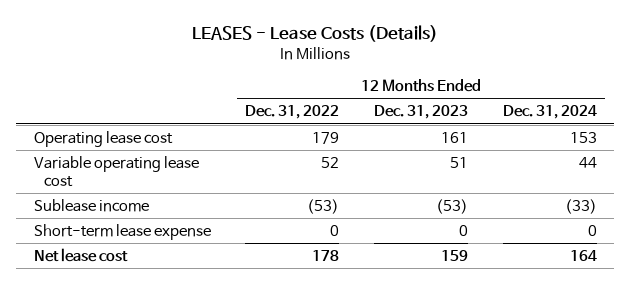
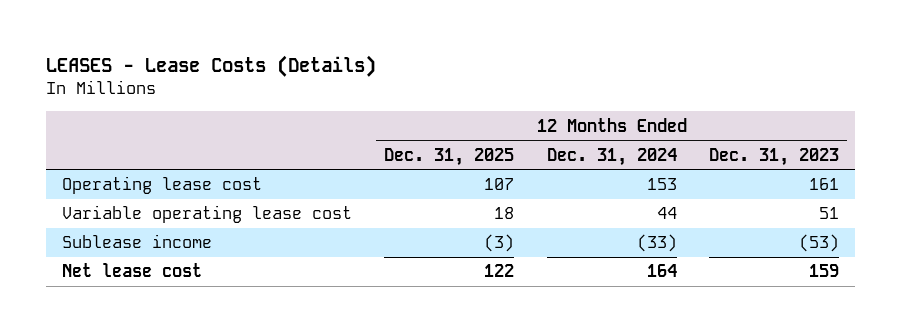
[245,105,340,120] Dec. 31, 2022 -> none
none -> [384,147,515,166] Dec. 31, 2025
[33,223,211,240] Short-term lease expense -> none

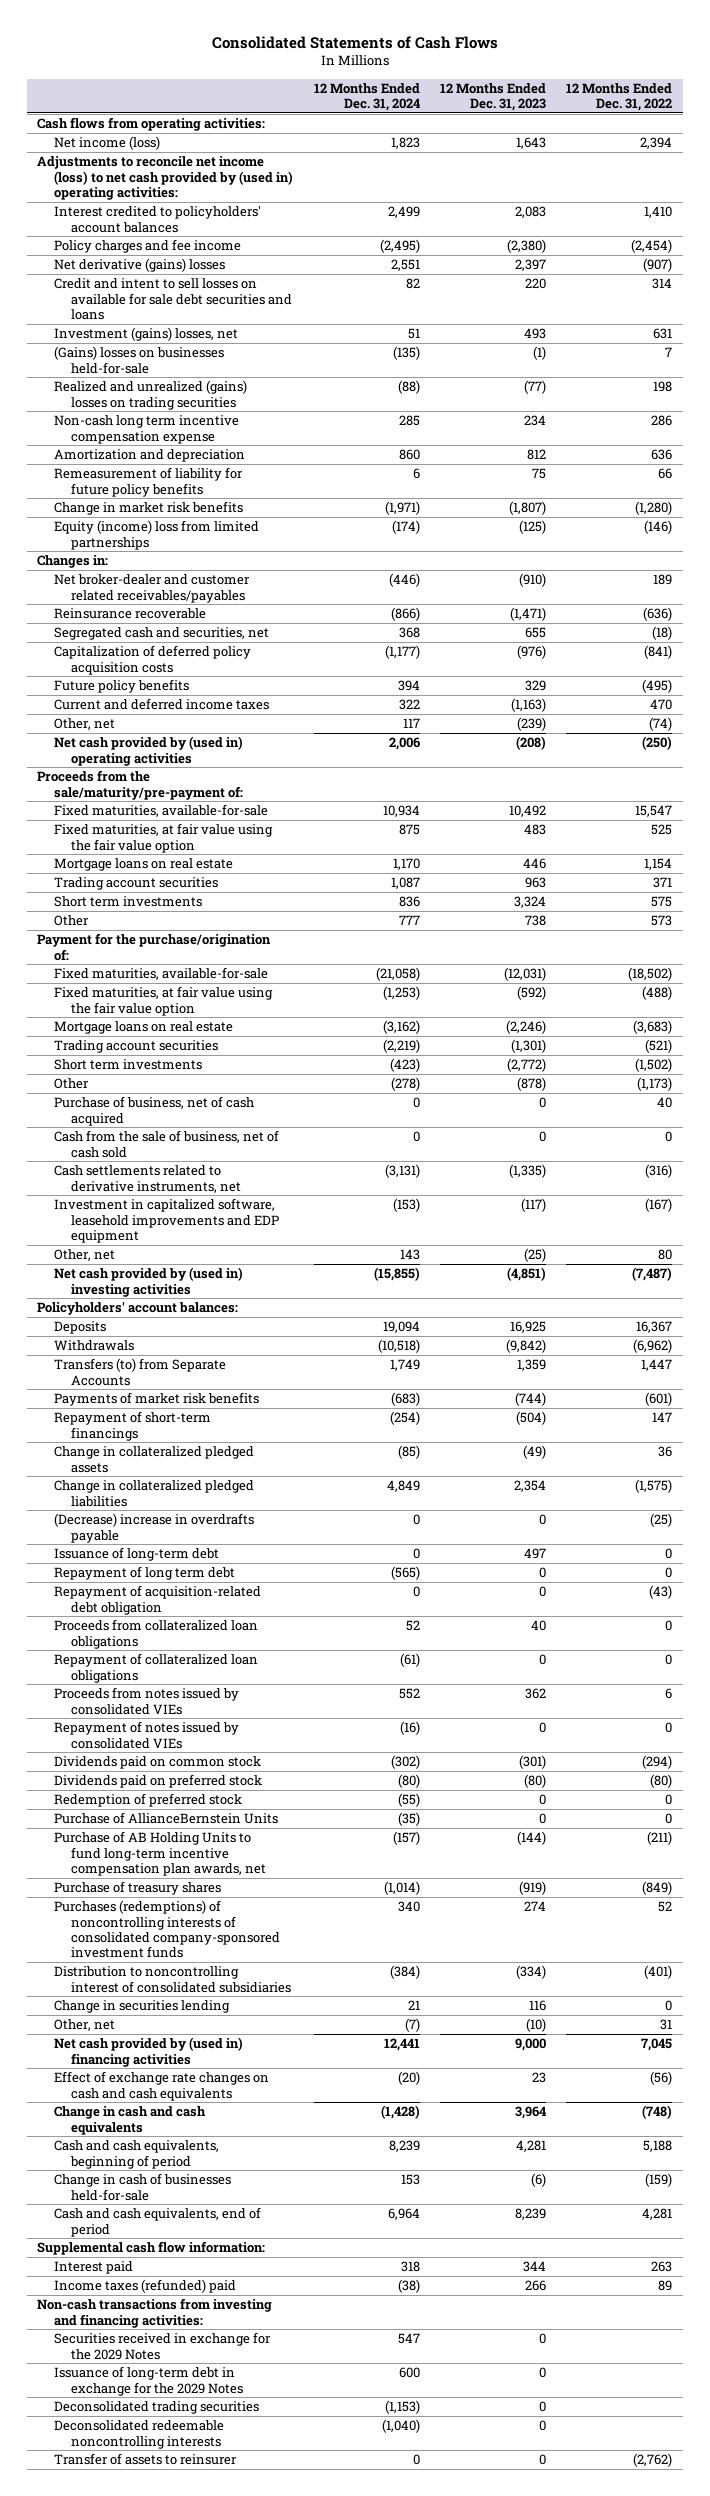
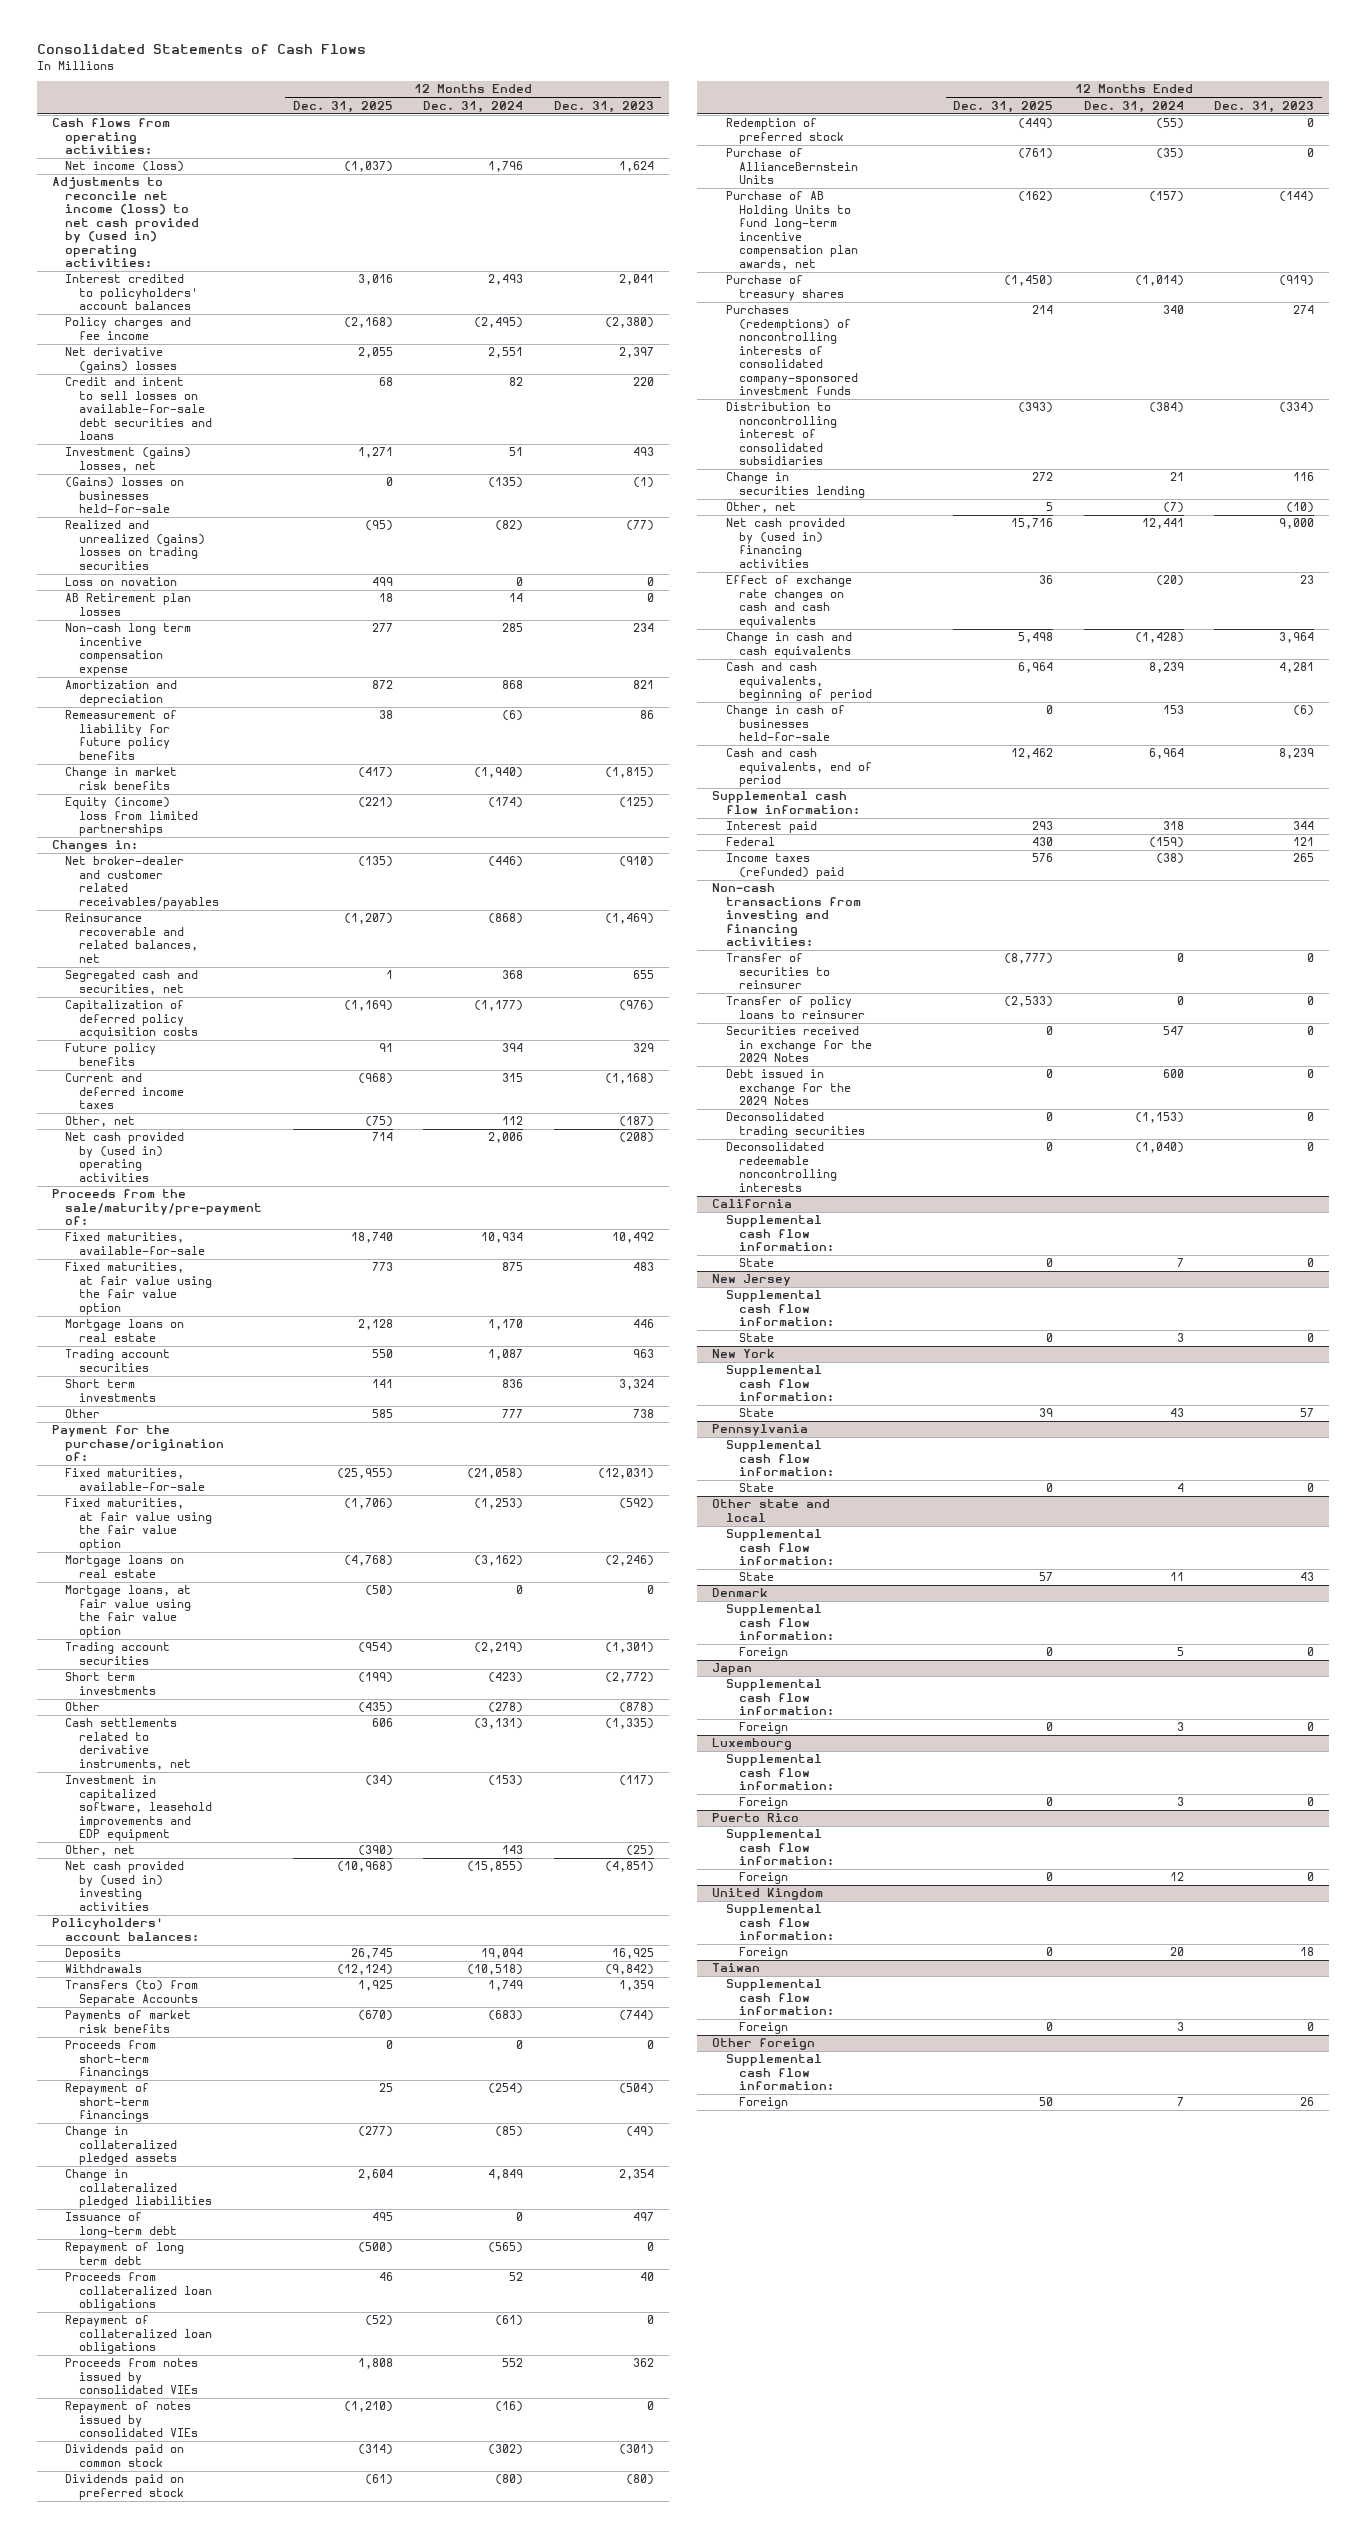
[566,82,673,112] 12 Months Ended Dec. 31, 2022 -> none
none -> [292,100,393,113] Dec. 31, 2025
[390,137,420,150] 1,823 -> [488,161,524,173] 1,796
[516,137,547,150] 1,643 -> [618,161,654,173] 1,624
[387,206,420,219] 2,499 -> [488,274,524,286] 2,493
[515,206,547,219] 2,083 -> [618,274,654,286] 2,041
[54,278,293,320] Credit and intent to sell losses on available for sale debt securities and loans -> [65,377,212,441] Credit and intent to sell losses on available-for-sale debt securities and loans
[397,380,420,395] (88) -> [495,520,524,532] (82)
none -> [65,577,178,587] Loss on novation
none -> [65,593,192,616] AB Retirement plan losses
[398,449,420,461] 860 -> [502,680,524,690] 868
[527,449,547,461] 812 -> [632,680,654,690] 821
[412,468,420,480] 6 -> [502,710,524,722] (6)
[532,468,547,480] 75 -> [639,710,654,720] 86
[384,501,420,516] (1,971) -> [474,767,524,779] (1,940)
[509,501,547,516] (1,807) -> [604,767,654,779] (1,815)
[54,608,207,620] Reinsurance recoverable -> [65,913,198,963] Reinsurance recoverable and related balances, net
[390,607,420,622] (866) -> [488,913,524,925] (868)
[510,607,547,622] (1,471) -> [604,913,654,925] (1,469)
[398,699,420,711] 322 -> [502,1073,524,1083] 315
[511,698,547,713] (1,163) -> [604,1073,654,1085] (1,168)
[402,718,420,729] 117 -> [502,1116,524,1126] 112
[517,717,547,732] (239) -> [618,1116,654,1128] (187)
none -> [65,1585,192,1638] Mortgage loans, at fair value using the fair value option
[54,1096,255,1126] Purchase of business, net of cash acquired -> none
[54,1130,280,1158] Cash from the sale of business, net of cash sold -> none
none -> [65,2040,157,2080] Proceeds from short-term financings
[54,1513,255,1543] (Decrease) increase in overdrafts payable -> none
[54,1585,262,1615] Repayment of acquisition-related debt obligation -> none
none -> [725,837,775,847] Federal
[525,2280,547,2292] 266 -> [1293,853,1315,863] 265
none -> [725,953,831,990] Transfer of securities to reinsurer
none -> [725,996,866,1019] Transfer of policy loans to reinsurer
[54,2366,244,2396] Issuance of long-term debt in exchange for the 2029 Notes -> [725,1069,852,1106] Debt issued in exchange for the 2029 Notes
[54,2453,238,2466] Transfer of assets to reinsurer -> none
none -> [712,1199,793,1209] California
none -> [725,1215,835,1252] Supplemental cash flow information:
none -> [739,1258,775,1268] State
none -> [712,1274,792,1287] New Jersey
none -> [725,1290,835,1327] Supplemental cash flow information:
none -> [739,1333,775,1343] State
none -> [712,1349,776,1359] New York
none -> [725,1365,835,1402] Supplemental cash flow information:
none -> [739,1408,775,1418] State
none -> [712,1424,809,1437] Pennsylvania
none -> [725,1440,835,1477] Supplemental cash flow information:
none -> [739,1483,775,1493] State
none -> [712,1499,831,1522] Other state and local
none -> [725,1529,835,1566] Supplemental cash flow information:
none -> [739,1572,775,1582] State
none -> [712,1588,769,1598] Denmark
none -> [725,1604,835,1641] Supplemental cash flow information:
none -> [739,1647,789,1660] Foreign
none -> [712,1663,753,1676] Japan
none -> [725,1679,835,1716] Supplemental cash flow information:
none -> [739,1722,789,1735] Foreign
none -> [712,1738,793,1751] Luxembourg
none -> [725,1754,835,1791] Supplemental cash flow information:
none -> [739,1797,789,1810] Foreign
none -> [712,1813,800,1823] Puerto Rico
none -> [725,1829,835,1866] Supplemental cash flow information:
none -> [739,1872,789,1885] Foreign
none -> [712,1888,824,1901] United Kingdom
none -> [725,1904,835,1941] Supplemental cash flow information:
none -> [739,1947,789,1960] Foreign
none -> [712,1963,761,1973] Taiwan
none -> [725,1979,835,2016] Supplemental cash flow information:
none -> [739,2022,789,2035] Foreign
none -> [712,2038,816,2051] Other foreign
none -> [725,2054,835,2091] Supplemental cash flow information:
none -> [739,2097,789,2110] Foreign

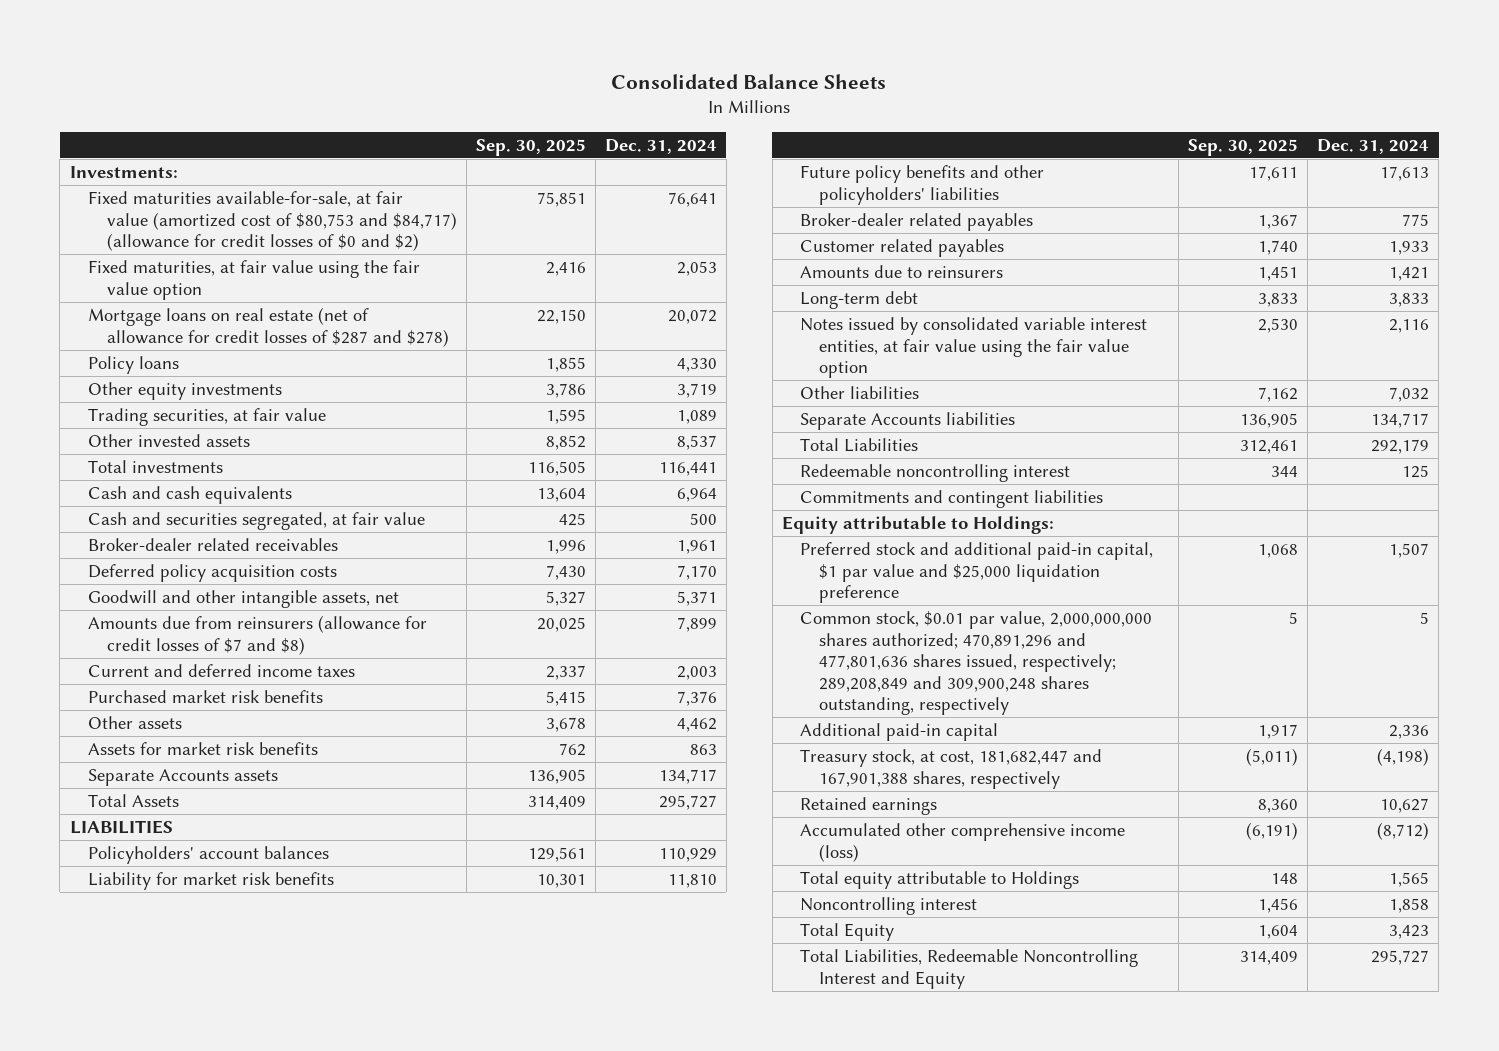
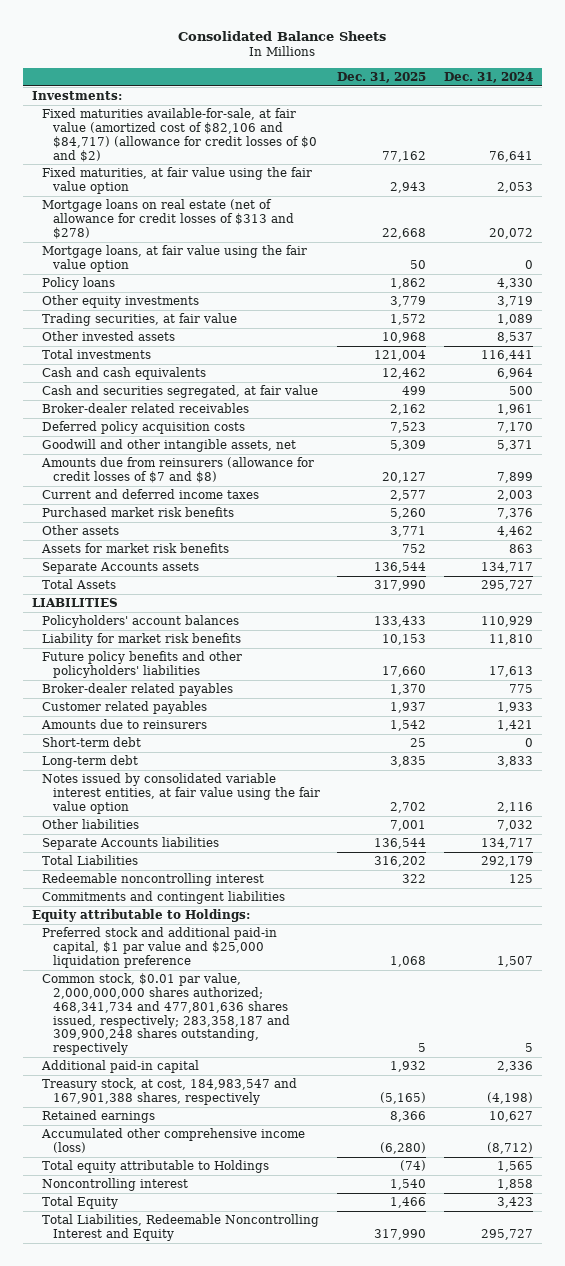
[475,138,586,156] Sep. 30, 2025 -> none
none -> [337,72,427,84] Dec. 31, 2025
[88,191,457,252] Fixed maturities available-for-sale, at fair value (amortized cost of $80,753 and $84,717) (allowance for credit losses of $0 and $2) -> [42,108,317,162] Fixed maturities available-for-sale, at fair value (amortized cost of $82,106 and $84,717) (allowance for credit losses of $0 and $2)
[88,307,449,347] Mortgage loans on real estate (net of allowance for credit losses of $287 and $278) -> [42,199,294,239] Mortgage loans on real estate (net of allowance for credit losses of $313 and $278)
none -> [42,245,308,272] Mortgage loans, at fair value using the fair value option
none -> [42,737,142,748] Short-term debt
[800,611,1153,716] Common stock, $0.01 par value, 2,000,000,000 shares authorized; 470,891,296 and 477,801,636 shares issued, respectively; 289,208,849 and 309,900,248 shares outstanding, respectively -> [42,973,290,1056] Common stock, $0.01 par value, 2,000,000,000 shares authorized; 468,341,734 and 477,801,636 shares issued, respectively; 283,358,187 and 309,900,248 shares outstanding, respectively
[800,749,1103,789] Treasury stock, at cost, 181,682,447 and 167,901,388 shares, respectively -> [42,1078,298,1105] Treasury stock, at cost, 184,983,547 and 167,901,388 shares, respectively

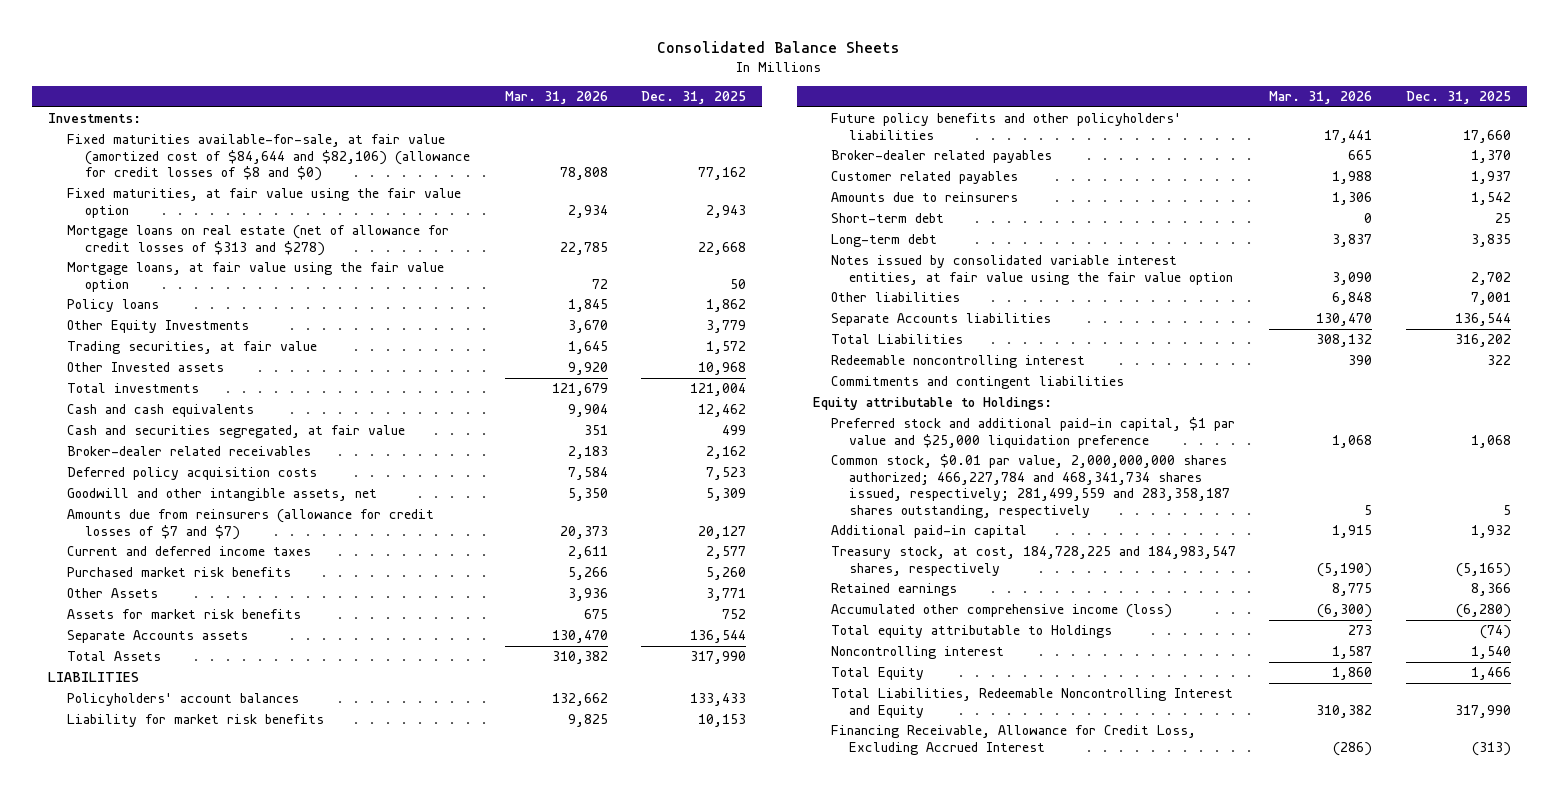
[443,72,533,84] Dec. 31, 2024 -> none
none -> [504,90,608,104] Mar. 31, 2026
[42,108,317,162] Fixed maturities available-for-sale, at fair value (amortized cost of $82,106 and $84,717) (allowance for credit losses of $0 and $2) -> [66,134,470,182] Fixed maturities available-for-sale, at fair value (amortized cost of $84,644 and $82,106) (allowance for credit losses of $8 and $0)
[42,295,200,309] Other equity investments -> [66,320,249,334] Other Equity Investments
[42,331,176,342] Other invested assets -> [66,362,224,373] Other Invested assets
[41,457,315,483] Amounts due from reinsurers (allowance for credit losses of $7 and $8) -> [66,509,434,540] Amounts due from reinsurers (allowance for credit losses of $7 and $7)
[42,525,120,536] Other assets -> [66,588,158,599] Other Assets
[42,973,290,1056] Common stock, $0.01 par value, 2,000,000,000 shares authorized; 468,341,734 and 477,801,636 shares issued, respectively; 283,358,187 and 309,900,248 shares outstanding, respectively -> [831,454,1231,518] Common stock, $0.01 par value, 2,000,000,000 shares authorized; 466,227,784 and 468,341,734 shares issued, respectively; 281,499,559 and 283,358,187 shares outstanding, respectively
[42,1078,298,1105] Treasury stock, at cost, 184,983,547 and 167,901,388 shares, respectively -> [831,546,1237,576] Treasury stock, at cost, 184,728,225 and 184,983,547 shares, respectively
none -> [831,725,1197,755] Financing Receivable, Allowance for Credit Loss, Excluding Accrued Interest

